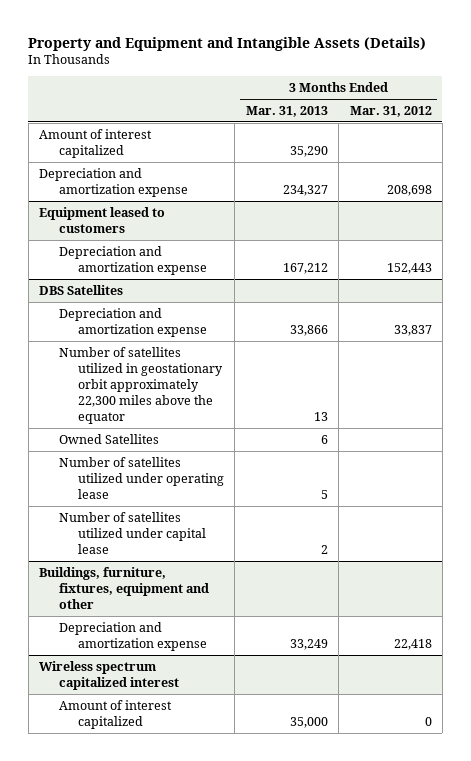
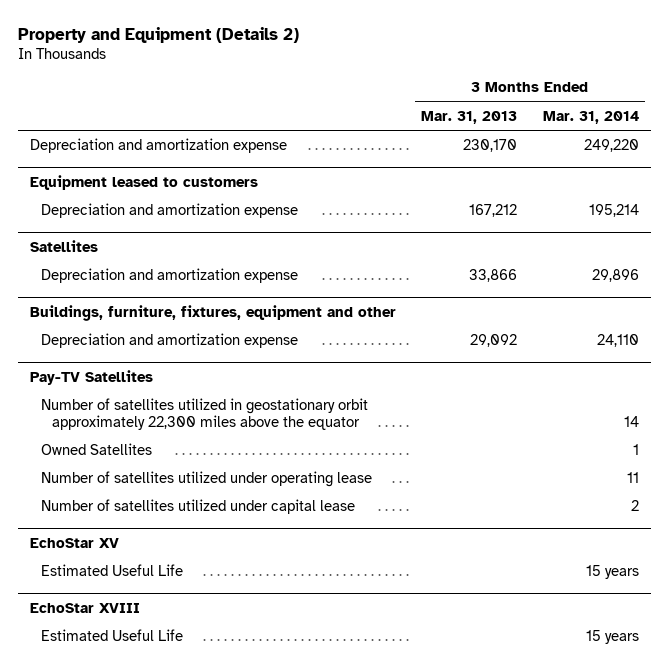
[28,36,427,51] Property and Equipment and Intangible Assets (Details) -> [17,26,299,43] Property and Equipment (Details 2)
[349,105,432,117] Mar. 31, 2012 -> none
none -> [542,110,639,124] Mar. 31, 2014
[39,128,153,158] Amount of interest capitalized -> none
[282,184,328,196] 234,327 -> [463,139,518,153] 230,170
[39,284,124,295] DBS Satellites -> [30,239,99,252] Satellites
[58,346,224,424] Number of satellites utilized in geostationary orbit approximately 22,300 miles above the equator -> none
[58,433,159,444] Owned Satellites -> none
[58,456,225,499] Number of satellites utilized under operating lease -> none
[58,511,207,554] Number of satellites utilized under capital lease -> none
[39,660,179,690] Wireless spectrum capitalized interest -> none
[58,699,172,729] Amount of interest capitalized -> none
[289,638,328,650] 33,249 -> [470,334,518,348] 29,092
none -> [30,369,154,385] Pay-TV Satellites
none -> [41,398,369,431] Number of satellites utilized in geostationary orbit approximately 22,300 miles above the equator
none -> [41,443,153,456] Owned Satellites
none -> [41,471,373,488] Number of satellites utilized under operating lease
none -> [41,499,356,515] Number of satellites utilized under capital lease
none -> [30,537,120,548] EchoStar XV
none -> [41,564,184,577] Estimated Useful Life
none -> [30,602,141,613] EchoStar XVIII
none -> [41,629,184,642] Estimated Useful Life

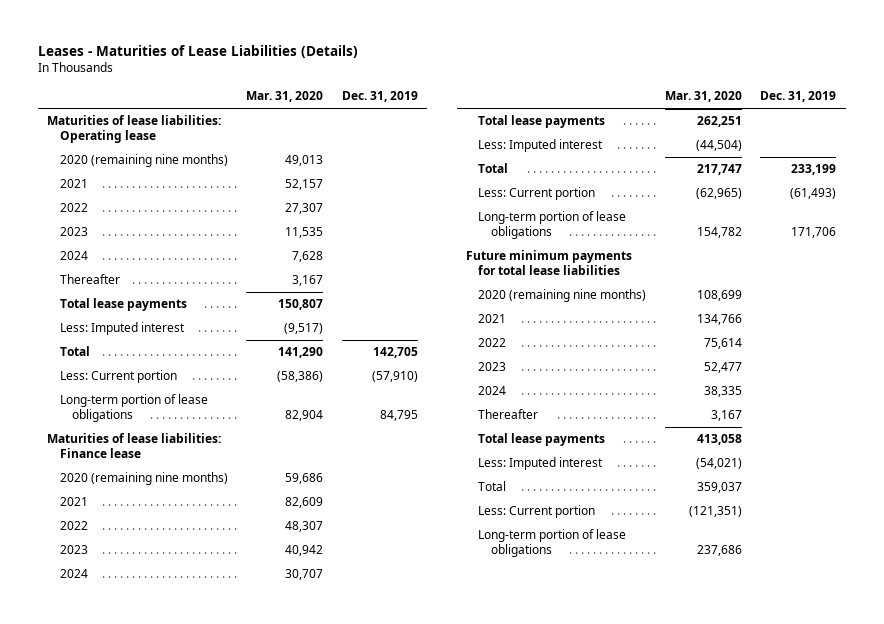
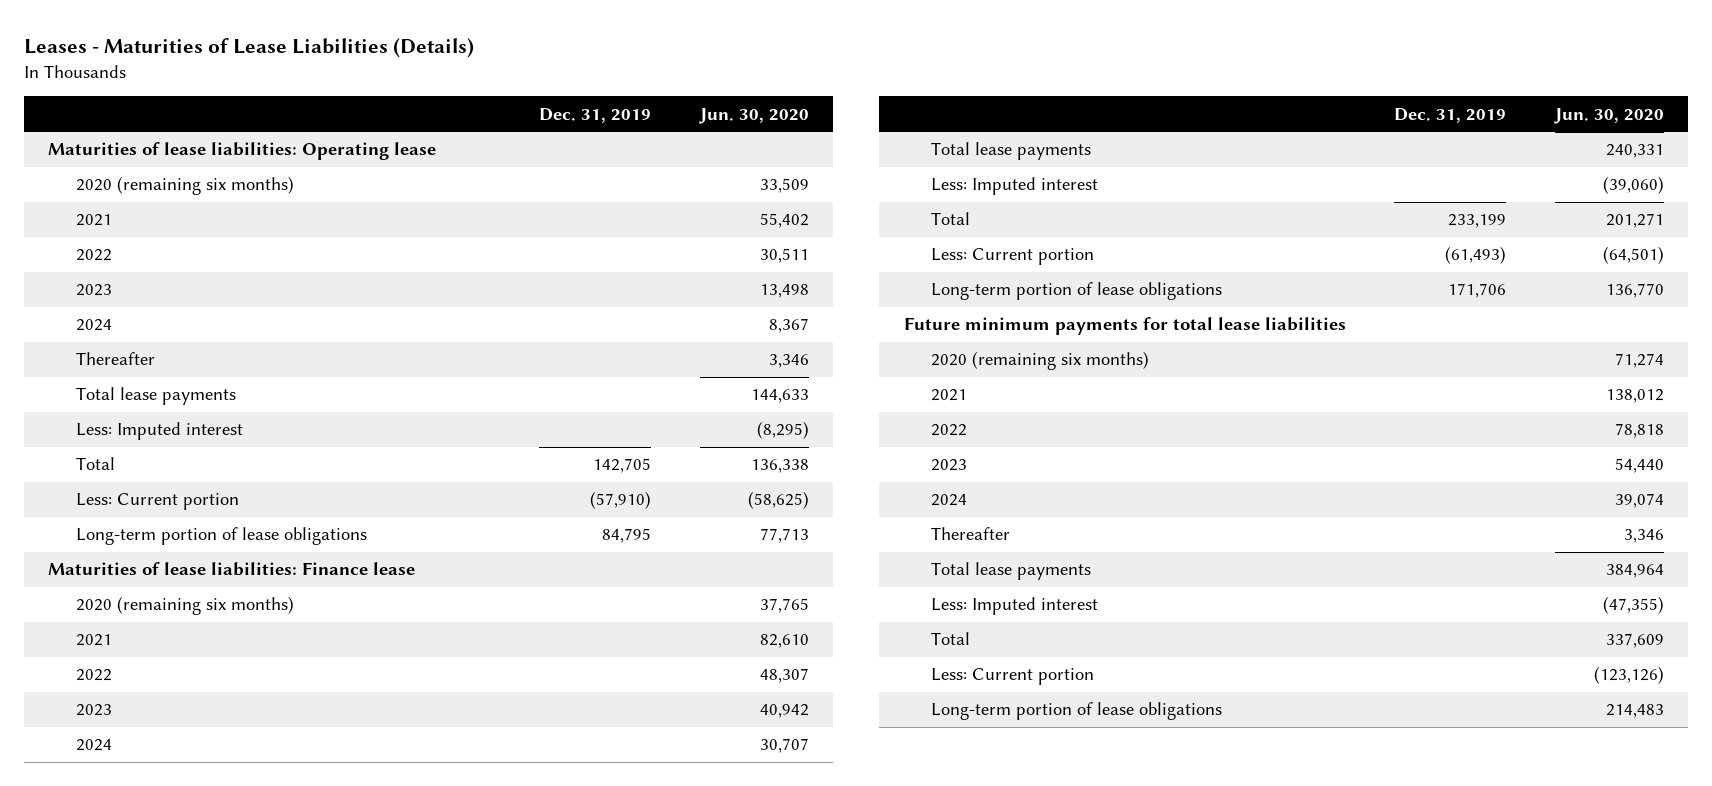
[246,91,324,103] Mar. 31, 2020 -> none
none -> [698,107,809,124] Jun. 30, 2020
[59,154,228,168] 2020 (remaining nine months) -> [75,176,294,196] 2020 (remaining six months)
[59,472,228,486] 2020 (remaining nine months) -> [75,596,294,616] 2020 (remaining six months)
[478,289,647,303] 2020 (remaining nine months) -> [930,351,1149,371] 2020 (remaining six months)

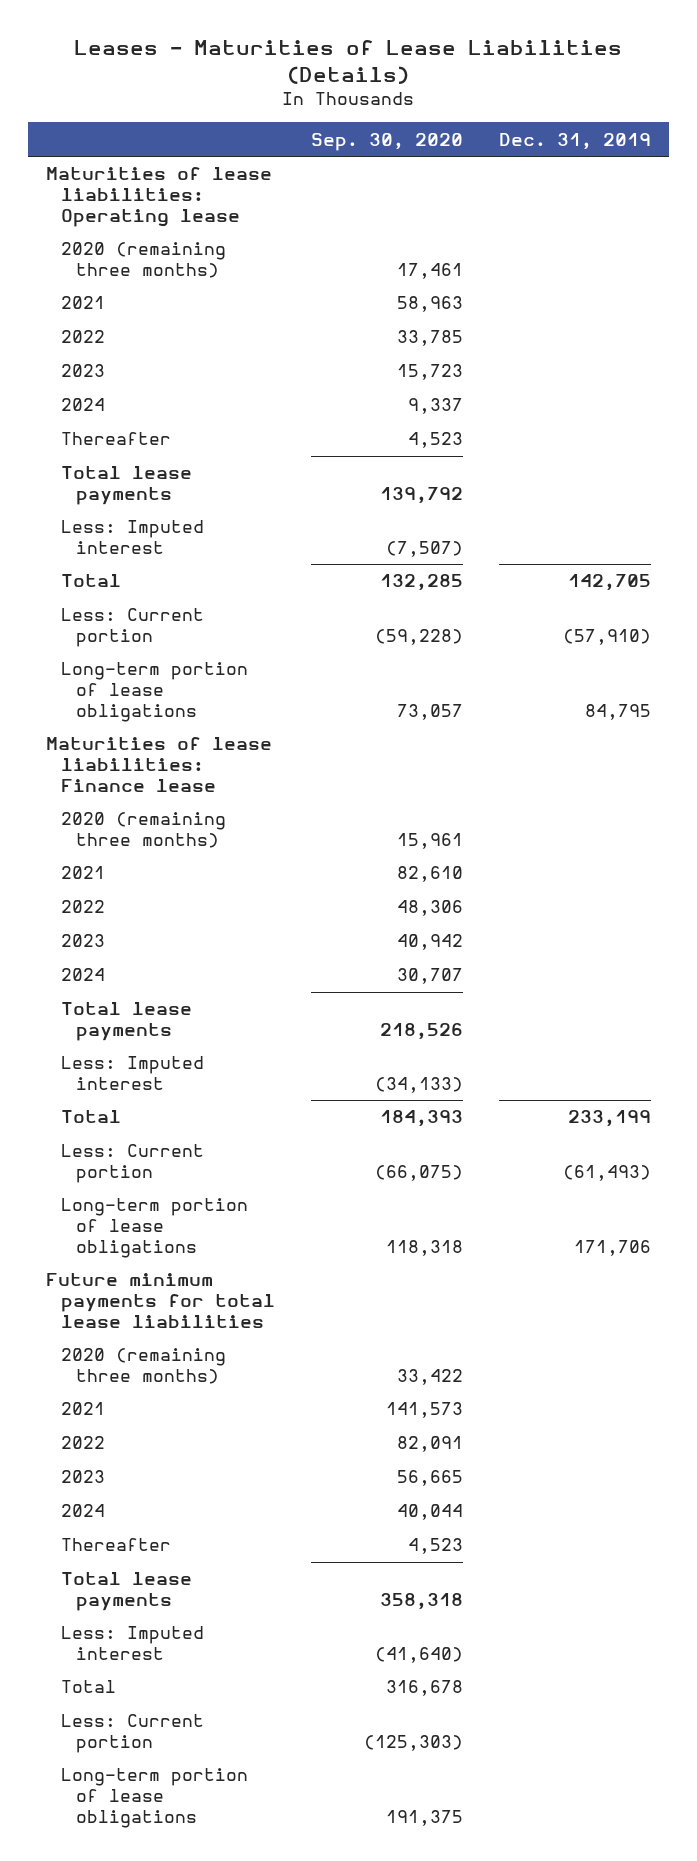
[698,107,809,124] Jun. 30, 2020 -> none
none -> [310,132,463,151] Sep. 30, 2020
[75,176,294,196] 2020 (remaining six months) -> [60,242,226,278] 2020 (remaining three months)
[75,596,294,616] 2020 (remaining six months) -> [60,812,226,848] 2020 (remaining three months)
[930,351,1149,371] 2020 (remaining six months) -> [60,1348,226,1384] 2020 (remaining three months)

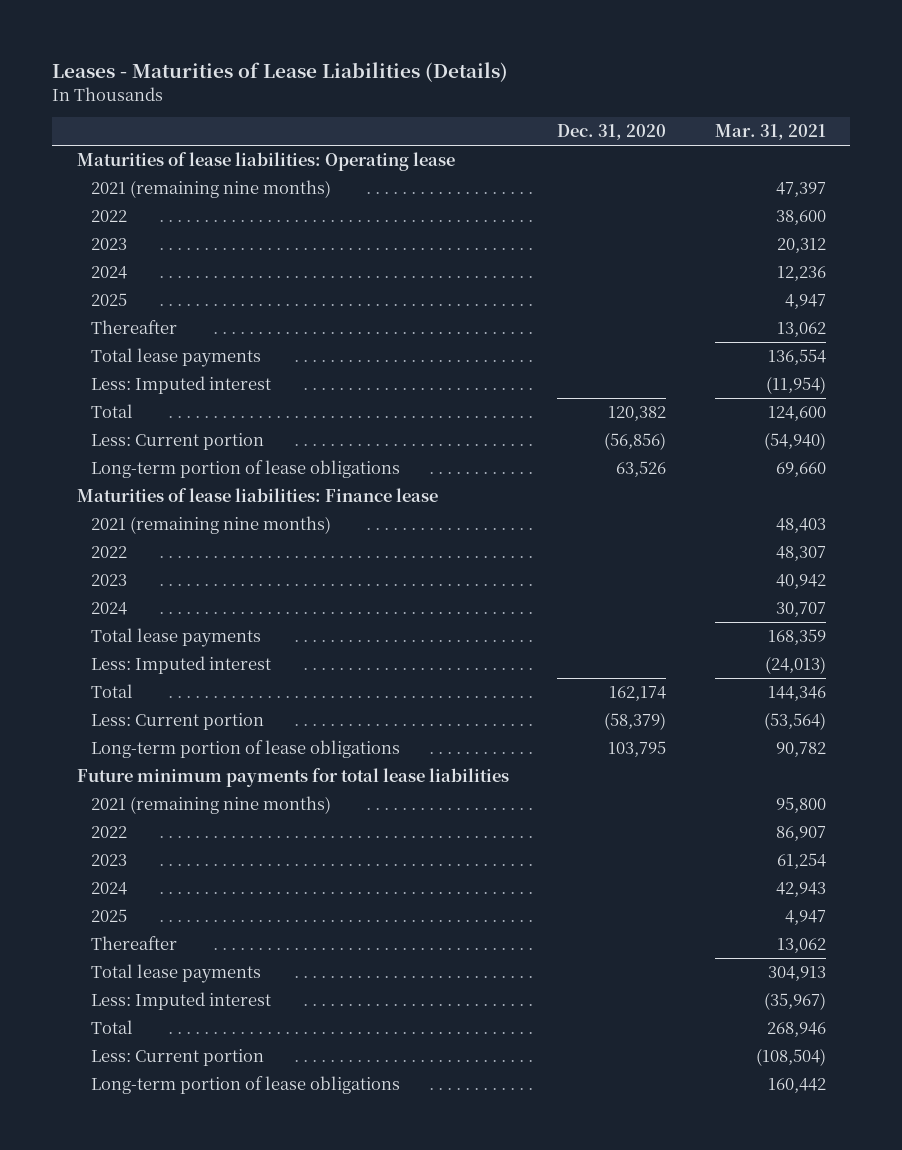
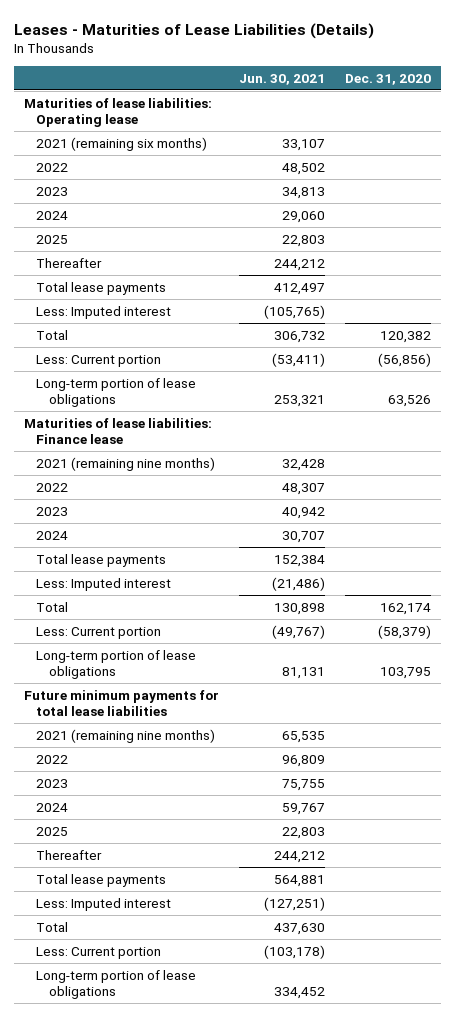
[714,124,826,141] Mar. 31, 2021 -> none
none -> [238,73,325,85] Jun. 30, 2021
[90,180,331,199] 2021 (remaining nine months) -> [36,136,208,151] 2021 (remaining six months)

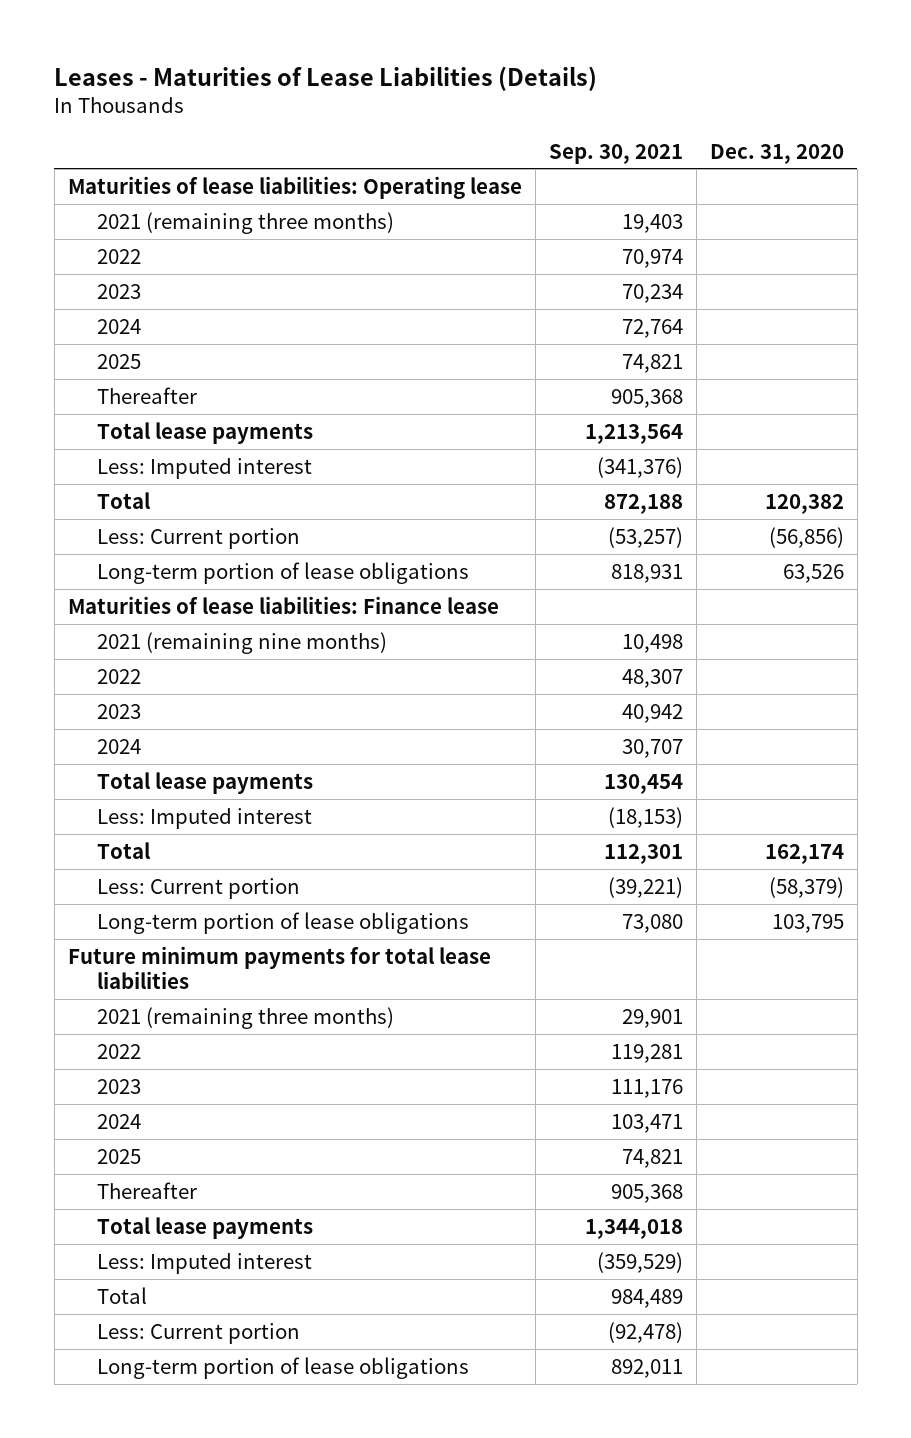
[238,73,325,85] Jun. 30, 2021 -> none
none -> [548,143,683,164] Sep. 30, 2021
[36,136,208,151] 2021 (remaining six months) -> [96,211,394,234] 2021 (remaining three months)
[36,728,216,743] 2021 (remaining nine months) -> [96,1006,394,1029] 2021 (remaining three months)

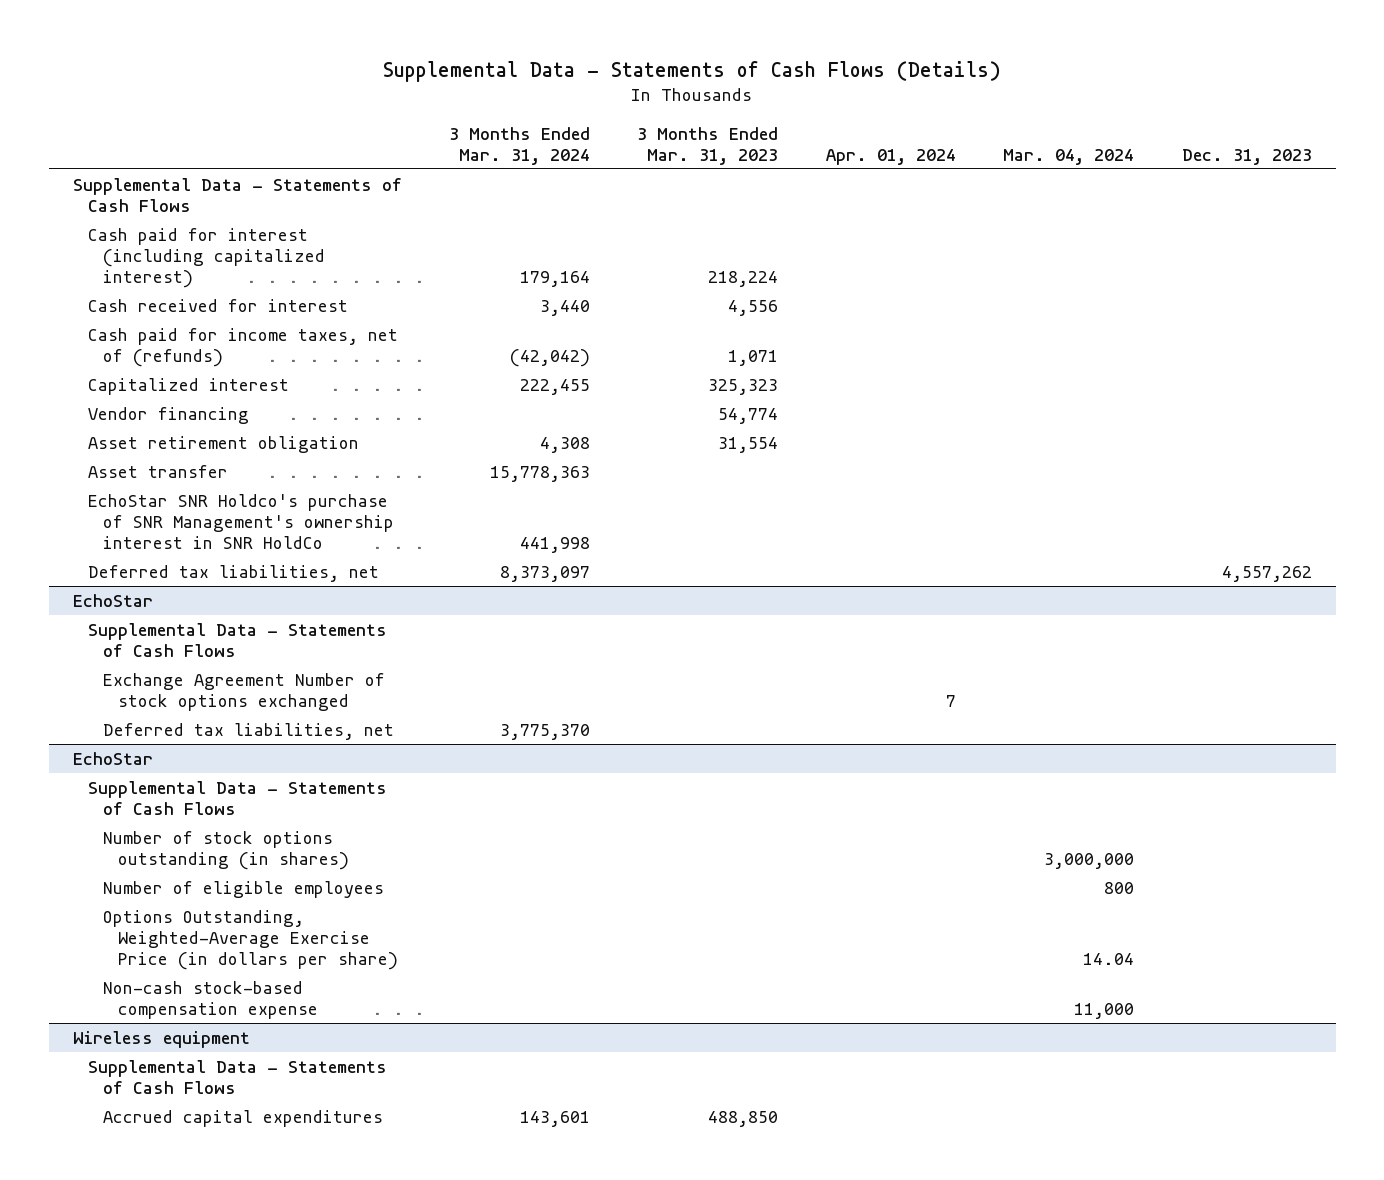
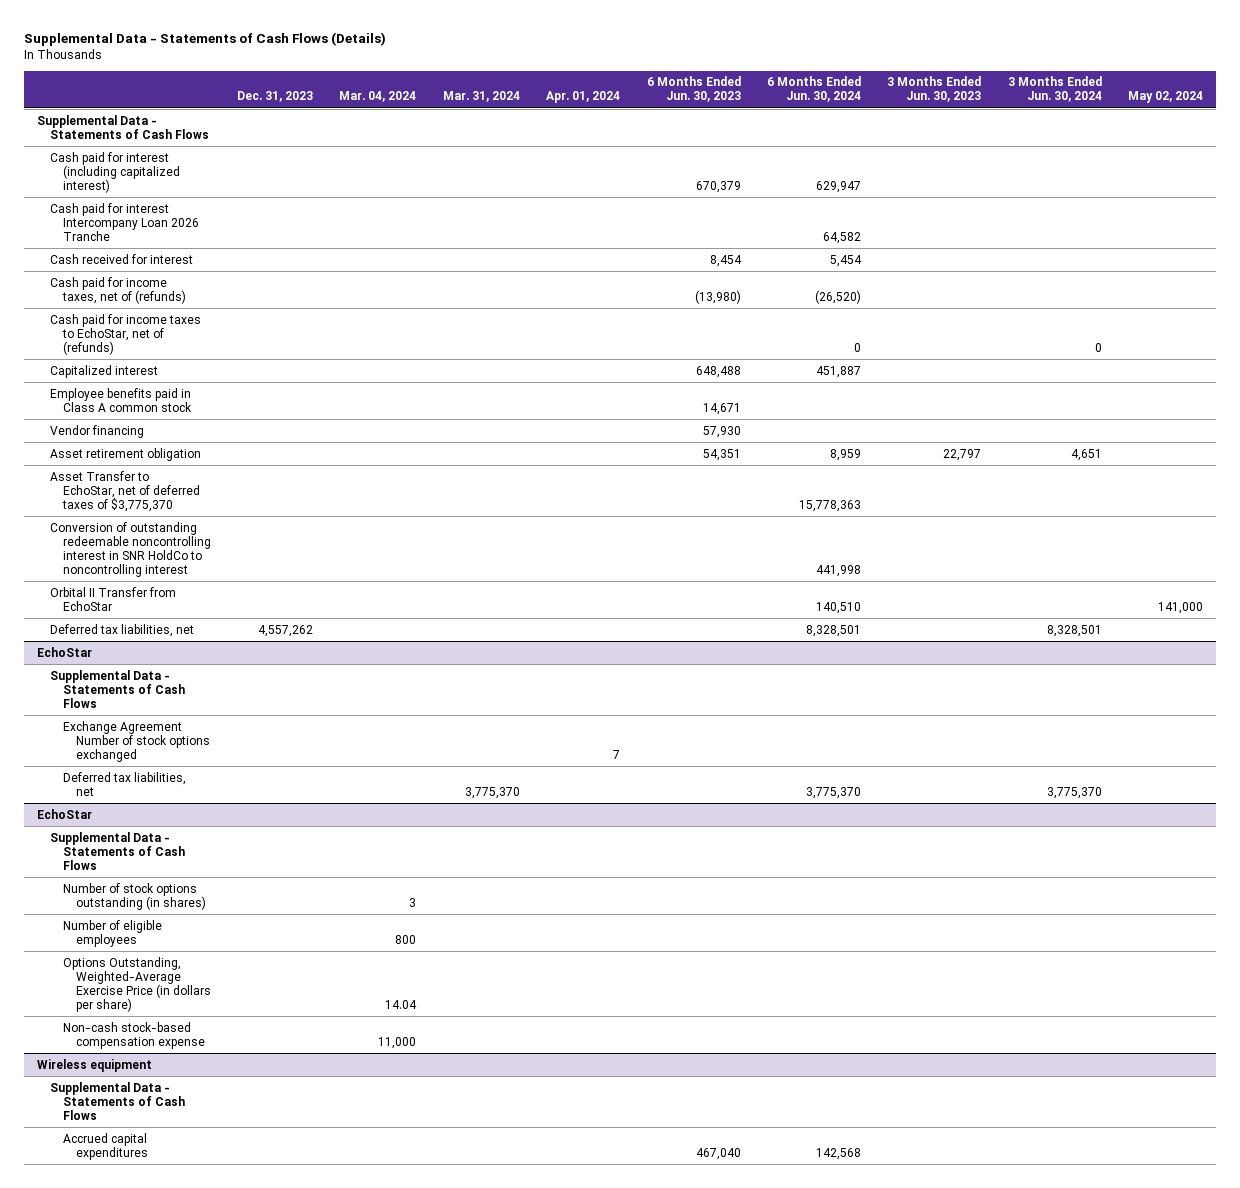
[449,126,591,165] 3 Months Ended Mar. 31, 2024 -> none
[637,126,779,165] 3 Months Ended Mar. 31, 2023 -> none
none -> [442,91,520,103] Mar. 31, 2024
none -> [646,76,741,103] 6 Months Ended Jun. 30, 2023
none -> [766,76,861,103] 6 Months Ended Jun. 30, 2024
none -> [887,76,982,103] 3 Months Ended Jun. 30, 2023
none -> [1007,76,1102,103] 3 Months Ended Jun. 30, 2024
none -> [1127,91,1203,104] May 02, 2024
none -> [50,202,199,241] Cash paid for interest Intercompany Loan 2026 Tranche
none -> [50,313,202,355] Cash paid for income taxes to EchoStar, net of (refunds)
none -> [50,387,192,412] Employee benefits paid in Class A common stock
[87,464,228,478] Asset transfer -> [50,470,200,512] Asset Transfer to EchoStar, net of deferred taxes of $3,775,370
[87,493,395,549] EchoStar SNR Holdco's purchase of SNR Management's ownership interest in SNR HoldCo -> [50,521,211,577] Conversion of outstanding redeemable noncontrolling interest in SNR HoldCo to noncontrolling interest
none -> [50,586,177,611] Orbital II Transfer from EchoStar
[1044,852,1135,869] 3,000,000 -> [409,897,417,907] 3

